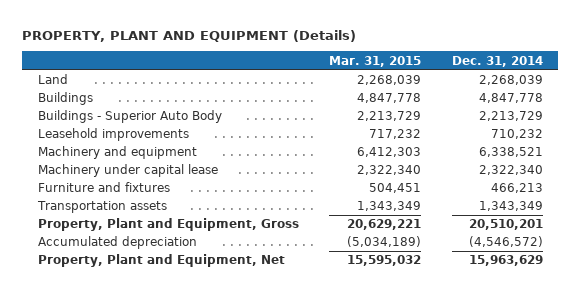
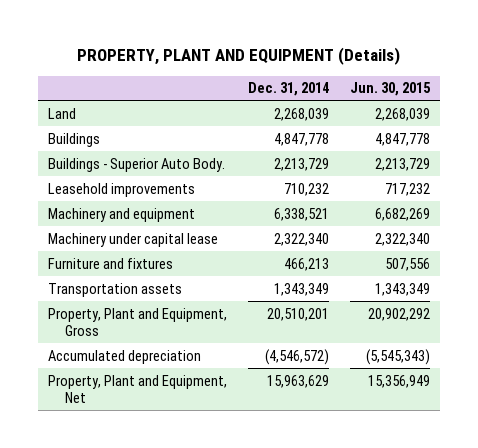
[329,55,422,67] Mar. 31, 2015 -> none
none -> [349,82,431,97] Jun. 30, 2015
[37,110,222,124] Buildings - Superior Auto Body -> [48,157,226,172] Buildings - Superior Auto Body.

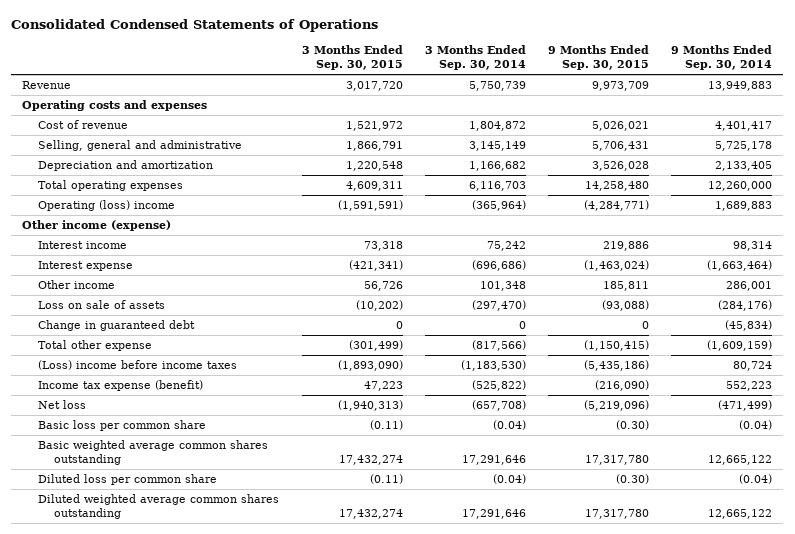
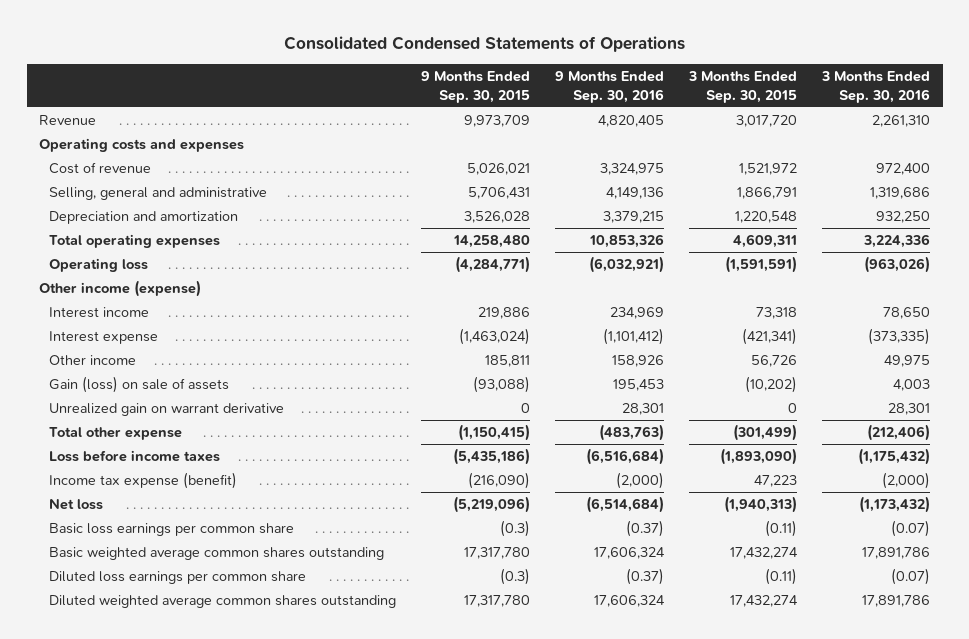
[424,45,526,71] 3 Months Ended Sep. 30, 2014 -> none
[671,45,773,71] 9 Months Ended Sep. 30, 2014 -> none
none -> [555,70,665,103] 9 Months Ended Sep. 30, 2016
none -> [821,70,931,103] 3 Months Ended Sep. 30, 2016
[38,200,176,212] Operating (loss) income -> [49,257,149,272] Operating loss
[38,320,196,332] Change in guaranteed debt -> none
[38,300,166,310] Loss on sale of assets -> [49,375,230,393] Gain (loss) on sale of assets
none -> [49,402,285,416] Unrealized gain on warrant derivative
[38,360,238,371] (Loss) income before income taxes -> [49,449,221,462] Loss before income taxes
[38,420,207,432] Basic loss per common share -> [49,522,295,536] Basic loss earnings per common share
[616,420,650,431] (0.30) -> [500,519,531,537] (0.3)
[38,474,218,486] Diluted loss per common share -> [49,570,307,584] Diluted loss earnings per common share
[616,474,650,485] (0.30) -> [500,567,531,585] (0.3)

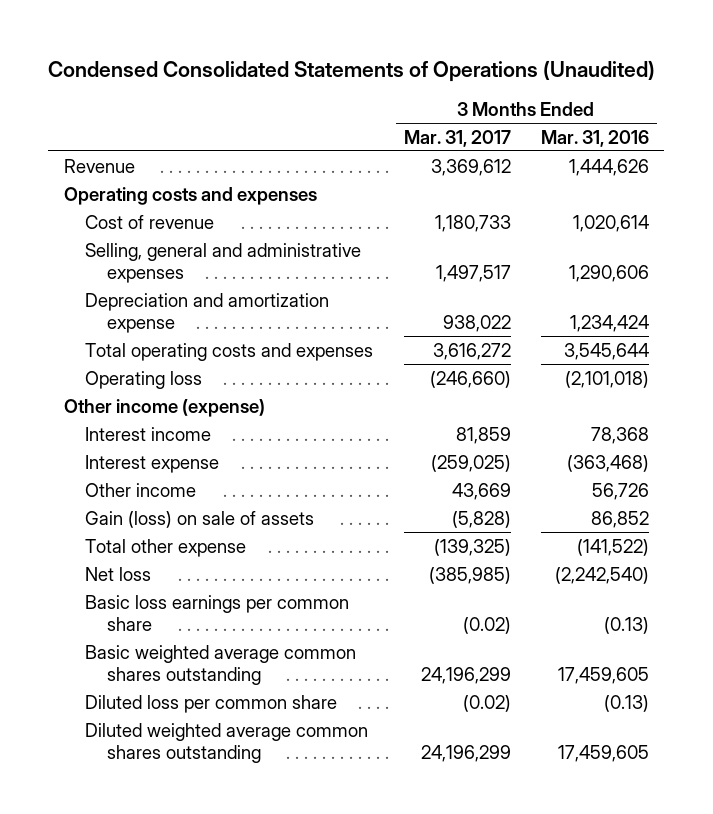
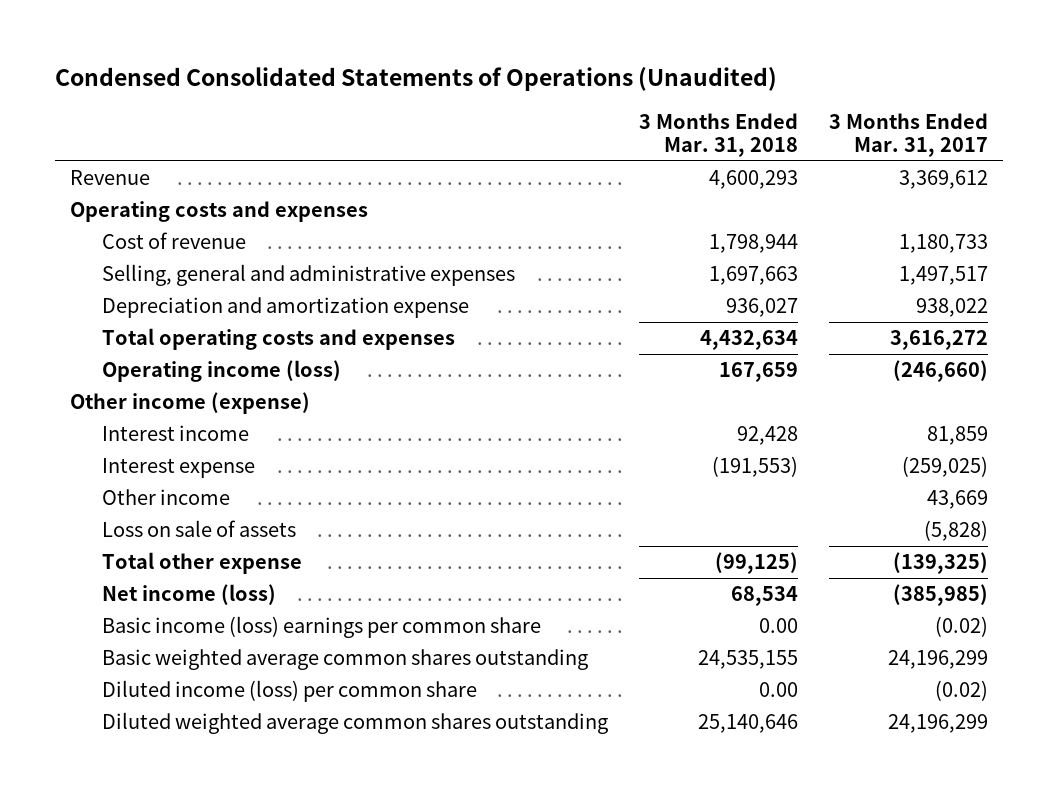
[541,129,650,147] Mar. 31, 2016 -> none
none -> [638,112,798,158] 3 Months Ended Mar. 31, 2018
[85,370,203,389] Operating loss -> [101,360,341,383] Operating income (loss)
[85,510,315,528] Gain (loss) on sale of assets -> [101,520,296,538] Loss on sale of assets
[85,566,152,581] Net loss -> [101,584,276,606] Net income (loss)
[85,594,350,632] Basic loss earnings per common share -> [101,616,541,639] Basic income (loss) earnings per common share
[85,694,338,713] Diluted loss per common share -> [101,680,477,703] Diluted income (loss) per common share

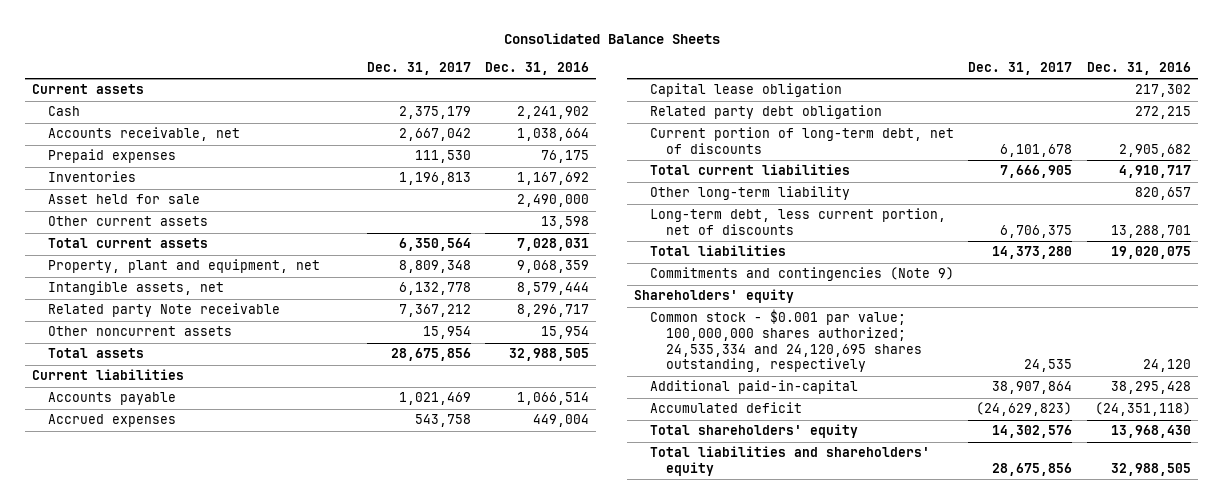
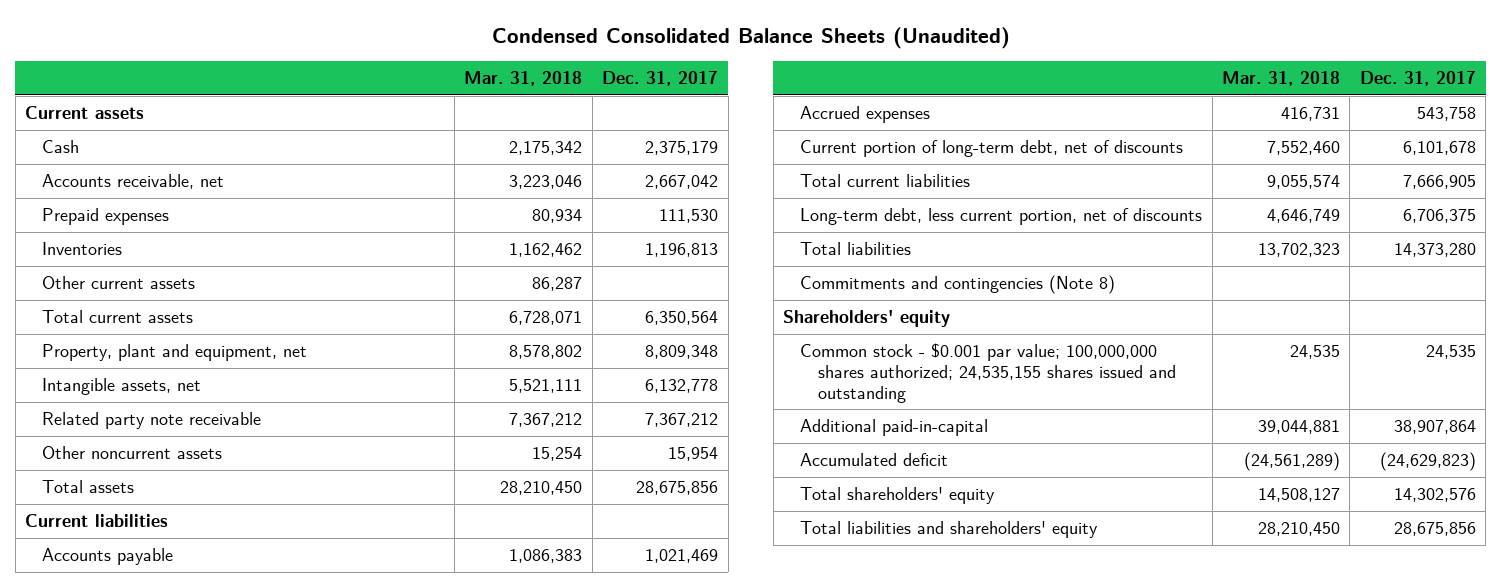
[503,33,720,45] Consolidated Balance Sheets -> [491,27,1010,50] Condensed Consolidated Balance Sheets (Unaudited)
[484,61,589,75] Dec. 31, 2016 -> none
none -> [464,71,583,87] Mar. 31, 2018
[48,194,201,205] Asset held for sale -> none
[48,303,281,318] Related party Note receivable -> [42,412,262,430] Related party note receivable
[649,83,842,98] Capital lease obligation -> none
[649,105,882,120] Related party debt obligation -> none
[649,186,850,201] Other long-term liability -> none
[649,267,954,282] Commitments and contingencies (Note 9) -> [800,275,1116,295] Commitments and contingencies (Note 8)
[649,309,922,373] Common stock - $0.001 par value; 100,000,000 shares authorized; 24,535,334 and 24,120,695 shares outstanding, respectively -> [800,343,1176,404] Common stock - $0.001 par value; 100,000,000 shares authorized; 24,535,155 shares issued and outstanding

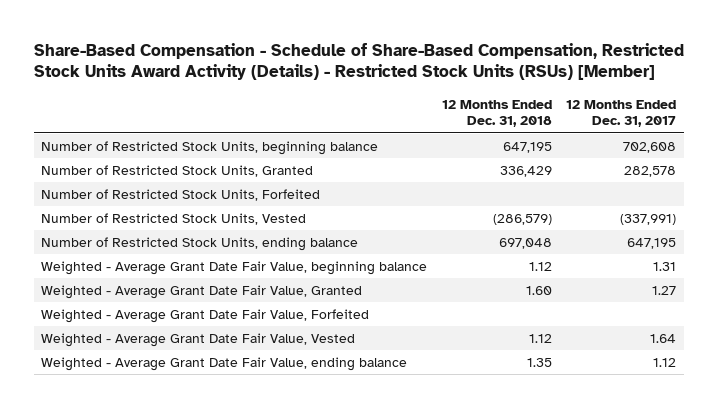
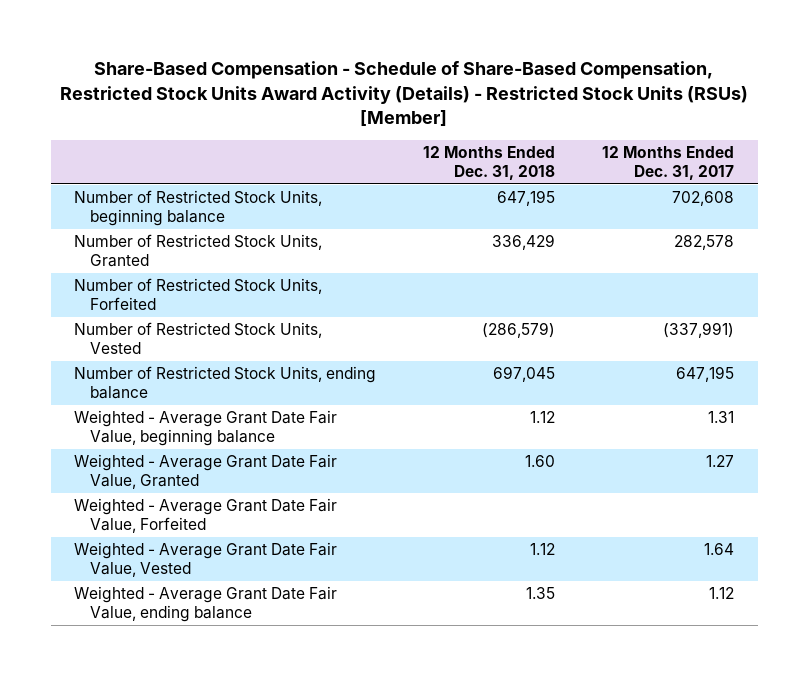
[498,238,552,250] 697,048 -> [493,366,556,383] 697,045

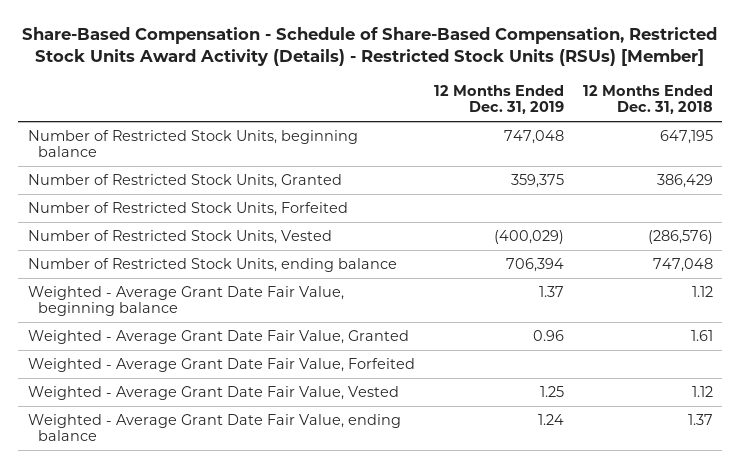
[602,146,735,180] 12 Months Ended Dec. 31, 2017 -> none
none -> [433,84,564,115] 12 Months Ended Dec. 31, 2019
[492,234,556,251] 336,429 -> [656,173,713,188] 386,429
[482,322,556,339] (286,579) -> [647,229,713,244] (286,576)
[493,366,556,383] 697,045 -> [652,257,713,272] 747,048
[525,455,556,468] 1.60 -> [690,329,713,341] 1.61
[526,587,556,600] 1.35 -> [687,413,713,425] 1.37

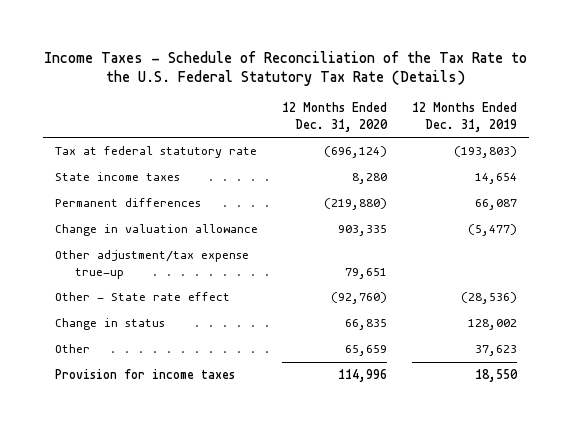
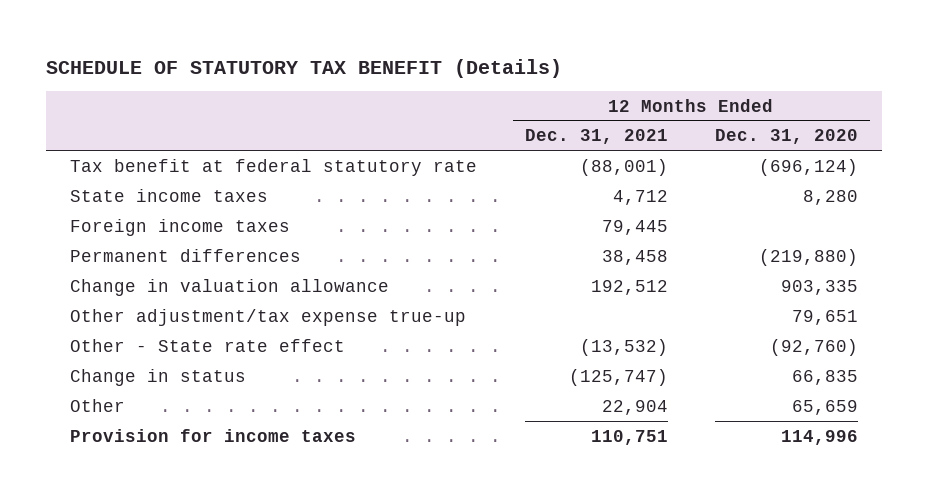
[43,50,527,87] Income Taxes - Schedule of Reconciliation of the Tax Rate to the U.S. Federal Statutory Tax Rate (Details) -> [46,58,563,78] SCHEDULE OF STATUTORY TAX BENEFIT (Details)
[411,102,517,132] 12 Months Ended Dec. 31, 2019 -> none
none -> [524,129,668,145] Dec. 31, 2021
[54,146,257,159] Tax at federal statutory rate -> [70,158,478,176] Tax benefit at federal statutory rate
none -> [70,218,291,236] Foreign income taxes

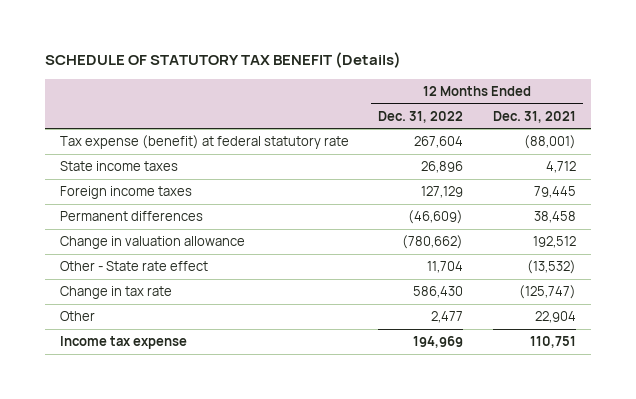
[715,129,859,145] Dec. 31, 2020 -> none
none -> [378,110,464,123] Dec. 31, 2022
[70,158,478,176] Tax benefit at federal statutory rate -> [59,135,349,150] Tax expense (benefit) at federal statutory rate
[70,308,467,326] Other adjustment/tax expense true-up -> none
[70,368,247,386] Change in status -> [59,286,172,300] Change in tax rate
[70,428,357,442] Provision for income taxes -> [59,336,187,350] Income tax expense

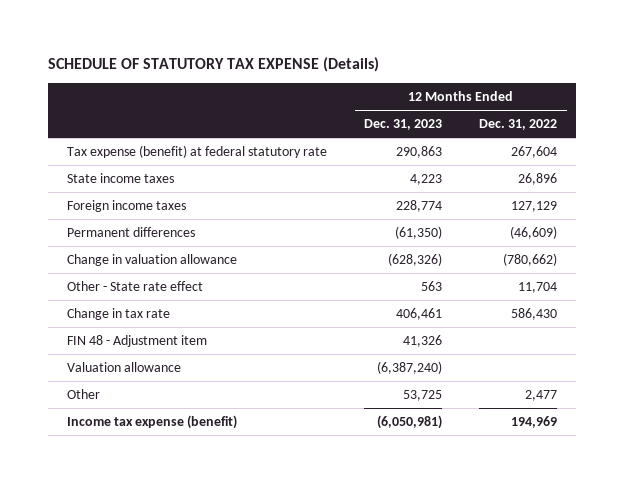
[44,52,401,69] SCHEDULE OF STATUTORY TAX BENEFIT (Details) -> [47,57,379,73] SCHEDULE OF STATUTORY TAX EXPENSE (Details)
[492,110,576,123] Dec. 31, 2021 -> none
none -> [364,119,443,131] Dec. 31, 2023
none -> [66,334,207,347] FIN 48 - Adjustment item
none -> [66,361,181,372] Valuation allowance
[59,336,187,350] Income tax expense -> [66,414,237,429] Income tax expense (benefit)

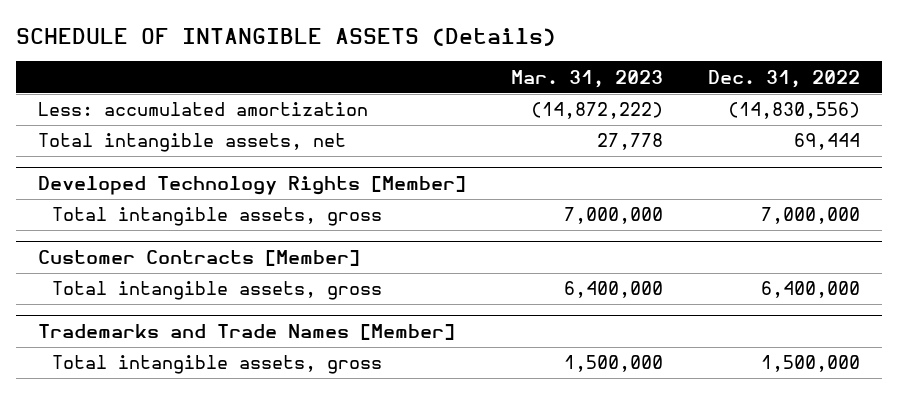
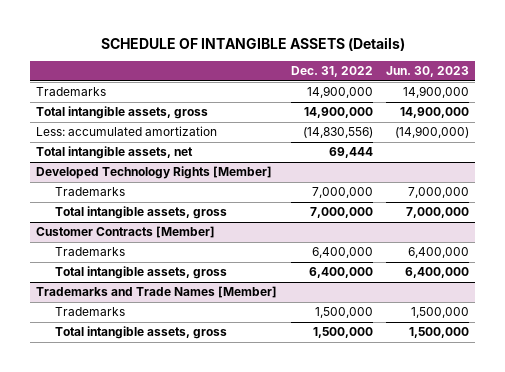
[511,69,664,88] Mar. 31, 2023 -> none
none -> [385,66,469,78] Jun. 30, 2023
none -> [36,87,107,97] Trademarks
none -> [36,106,209,120] Total intangible assets, gross
none -> [55,187,126,197] Trademarks
none -> [55,247,126,257] Trademarks
none -> [55,307,126,317] Trademarks

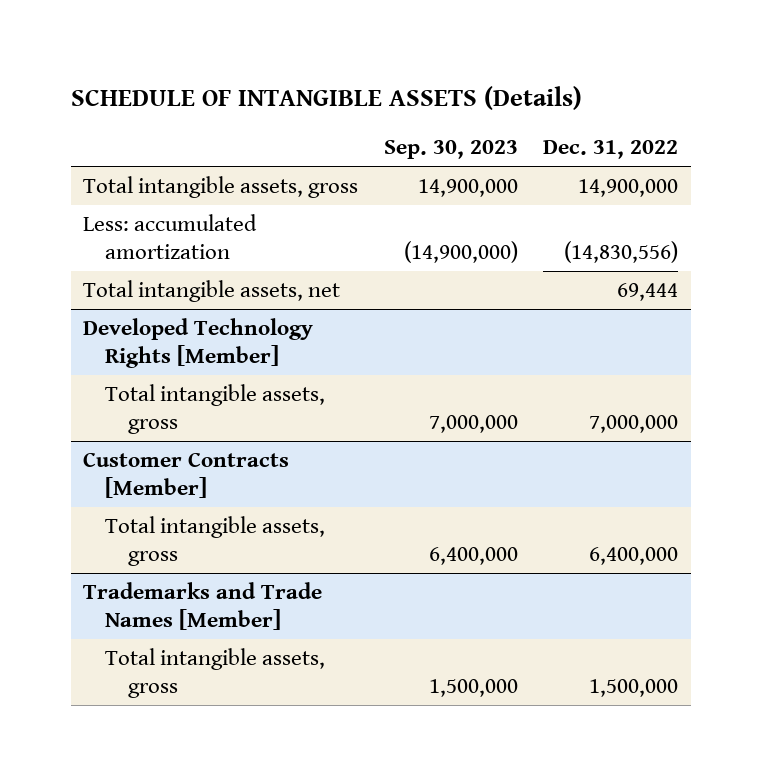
[385,66,469,78] Jun. 30, 2023 -> none
none -> [383,140,518,160] Sep. 30, 2023
[36,87,107,97] Trademarks -> none
[55,187,126,197] Trademarks -> none
[55,247,126,257] Trademarks -> none
[55,307,126,317] Trademarks -> none

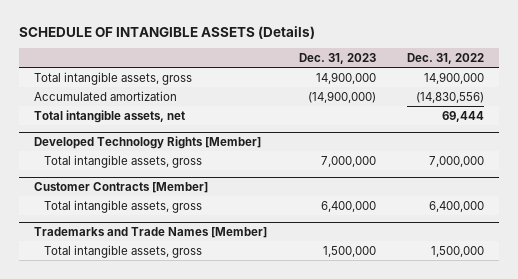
[383,140,518,160] Sep. 30, 2023 -> none
none -> [298,52,376,64] Dec. 31, 2023
[83,214,258,259] Less: accumulated amortization -> [34,90,178,101] Accumulated amortization

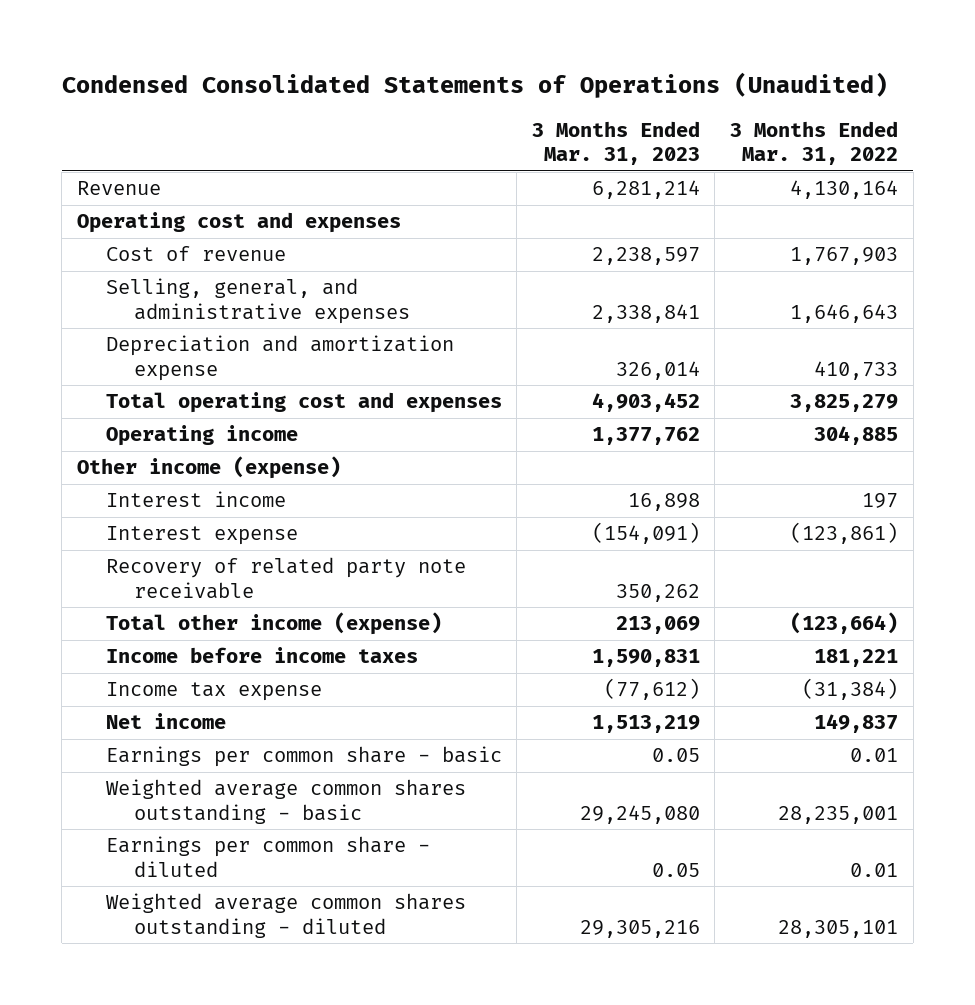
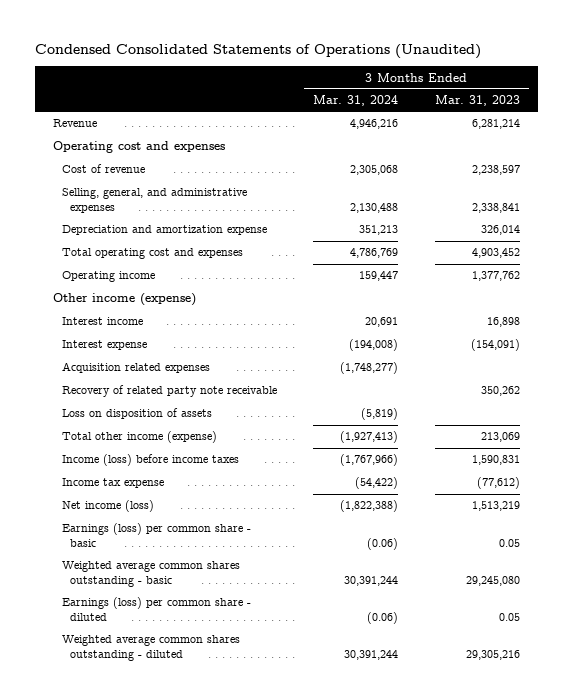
[730,120,899,166] 3 Months Ended Mar. 31, 2022 -> none
none -> [313,95,399,107] Mar. 31, 2024
none -> [61,362,210,374] Acquisition related expenses
none -> [61,408,212,420] Loss on disposition of assets
[105,647,418,664] Income before income taxes -> [61,454,239,467] Income (loss) before income taxes
[105,713,226,730] Net income -> [61,500,154,513] Net income (loss)
[105,746,502,768] Earnings per common share - basic -> [61,523,251,547] Earnings (loss) per common share - basic
[105,836,430,877] Earnings per common share - diluted -> [61,597,251,621] Earnings (loss) per common share - diluted

